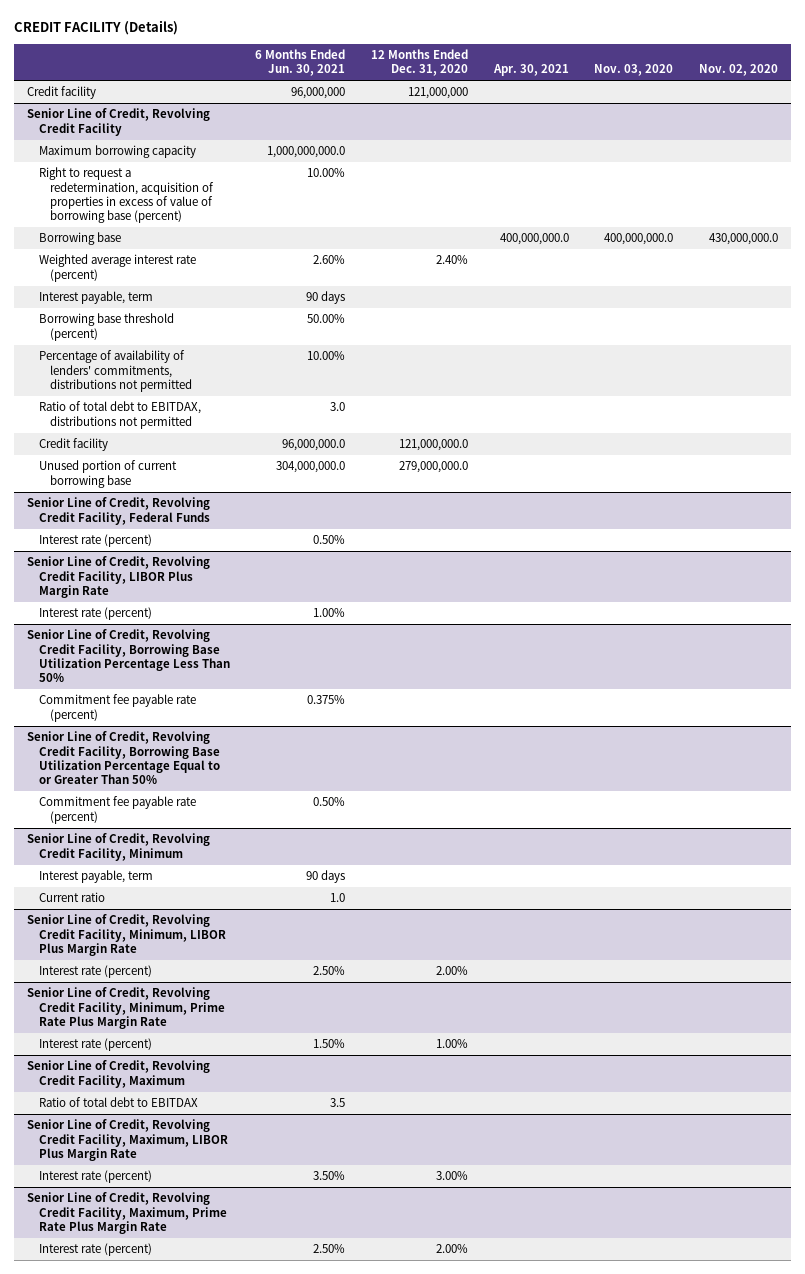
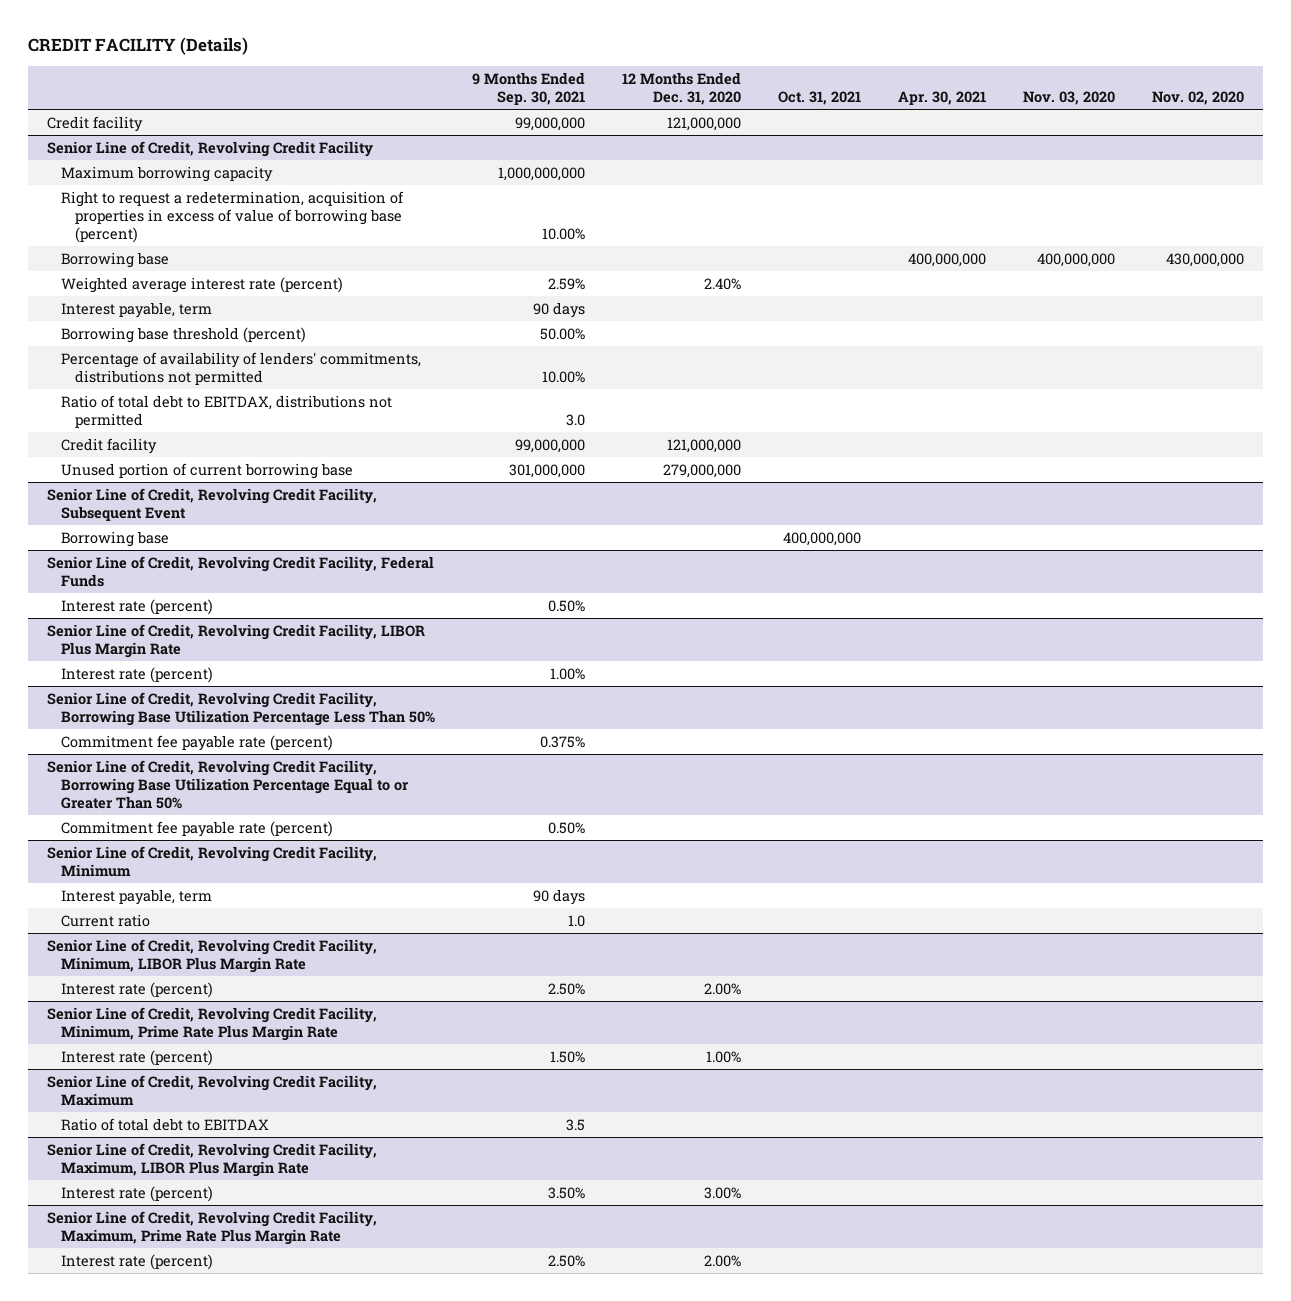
[255,48,346,77] 6 Months Ended Jun. 30, 2021 -> none
none -> [471,71,585,105] 9 Months Ended Sep. 30, 2021
none -> [778,90,862,105] Oct. 31, 2021
[499,233,569,246] 400,000,000.0 -> [908,252,987,267] 400,000,000
[604,233,674,246] 400,000,000.0 -> [1037,252,1116,267] 400,000,000
[708,233,778,246] 430,000,000.0 -> [1166,252,1245,267] 430,000,000
[398,439,468,452] 121,000,000.0 -> [666,438,741,453] 121,000,000
[398,461,468,474] 279,000,000.0 -> [662,463,741,478] 279,000,000
none -> [46,487,377,521] Senior Line of Credit, Revolving Credit Facility, Subsequent Event
none -> [60,530,169,547] Borrowing base

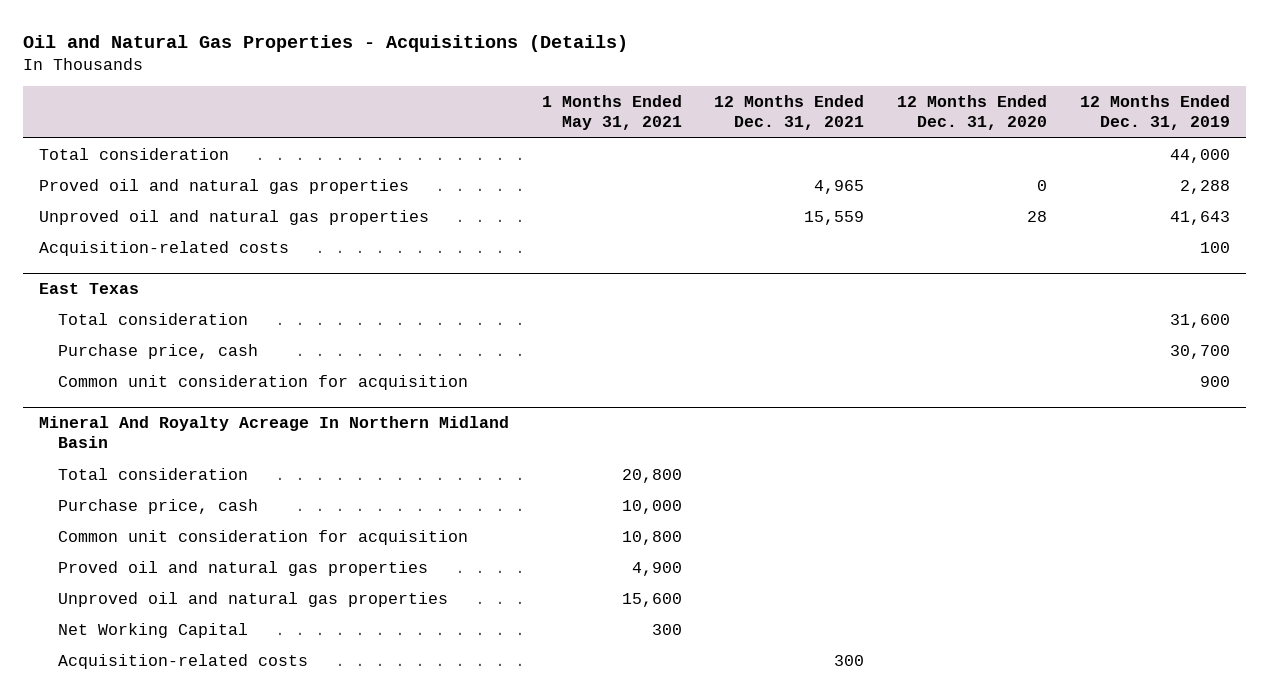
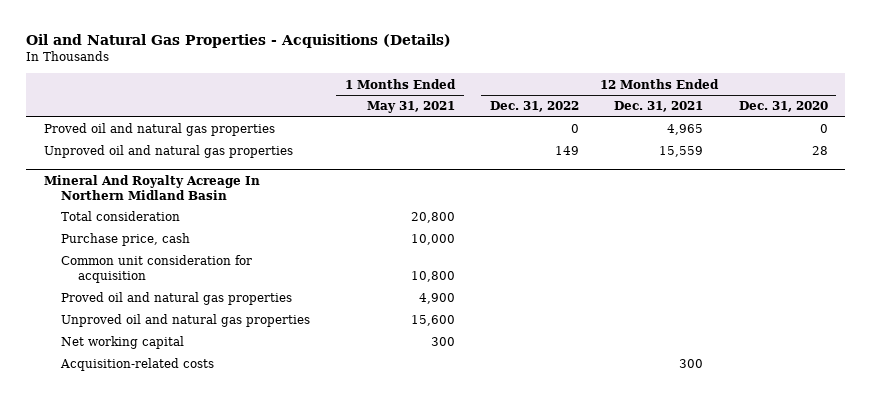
[1079,95,1230,131] 12 Months Ended Dec. 31, 2019 -> none
none -> [490,101,580,113] Dec. 31, 2022
[38,147,229,160] Total consideration -> none
[38,240,289,256] Acquisition-related costs -> none
[38,283,139,295] East Texas -> none
[57,312,248,325] Total consideration -> none
[57,343,258,359] Purchase price, cash -> none
[57,374,468,390] Common unit consideration for acquisition -> none
[57,622,248,638] Net Working Capital -> [60,336,184,350] Net working capital

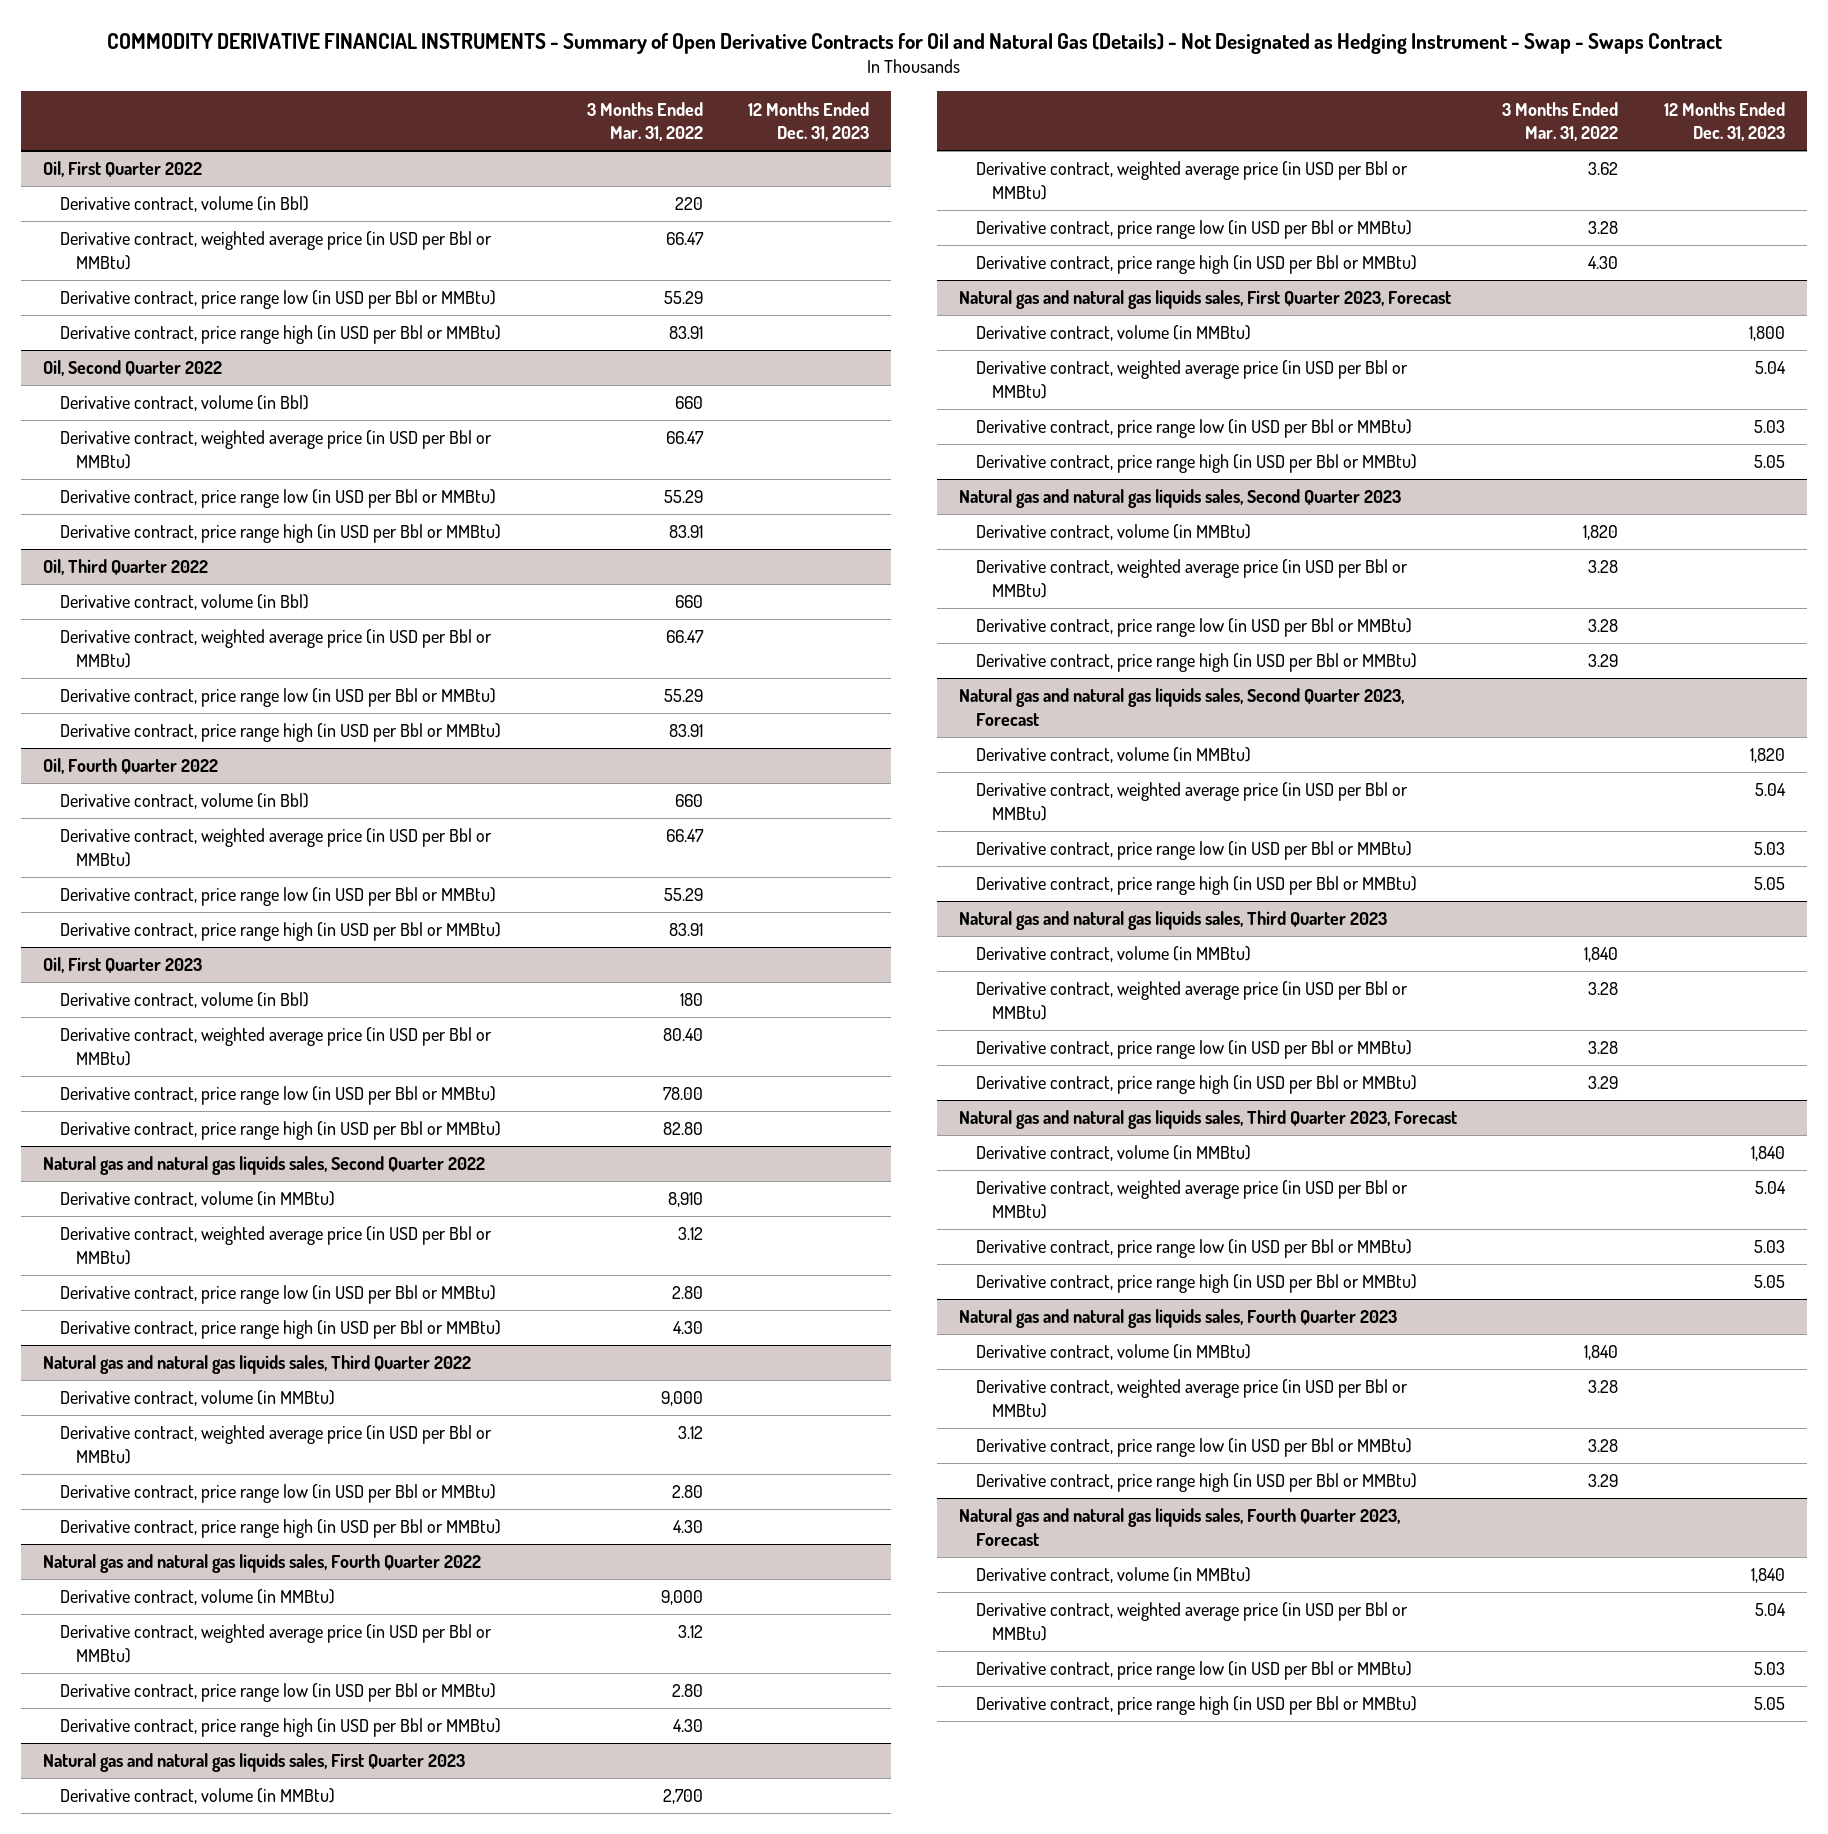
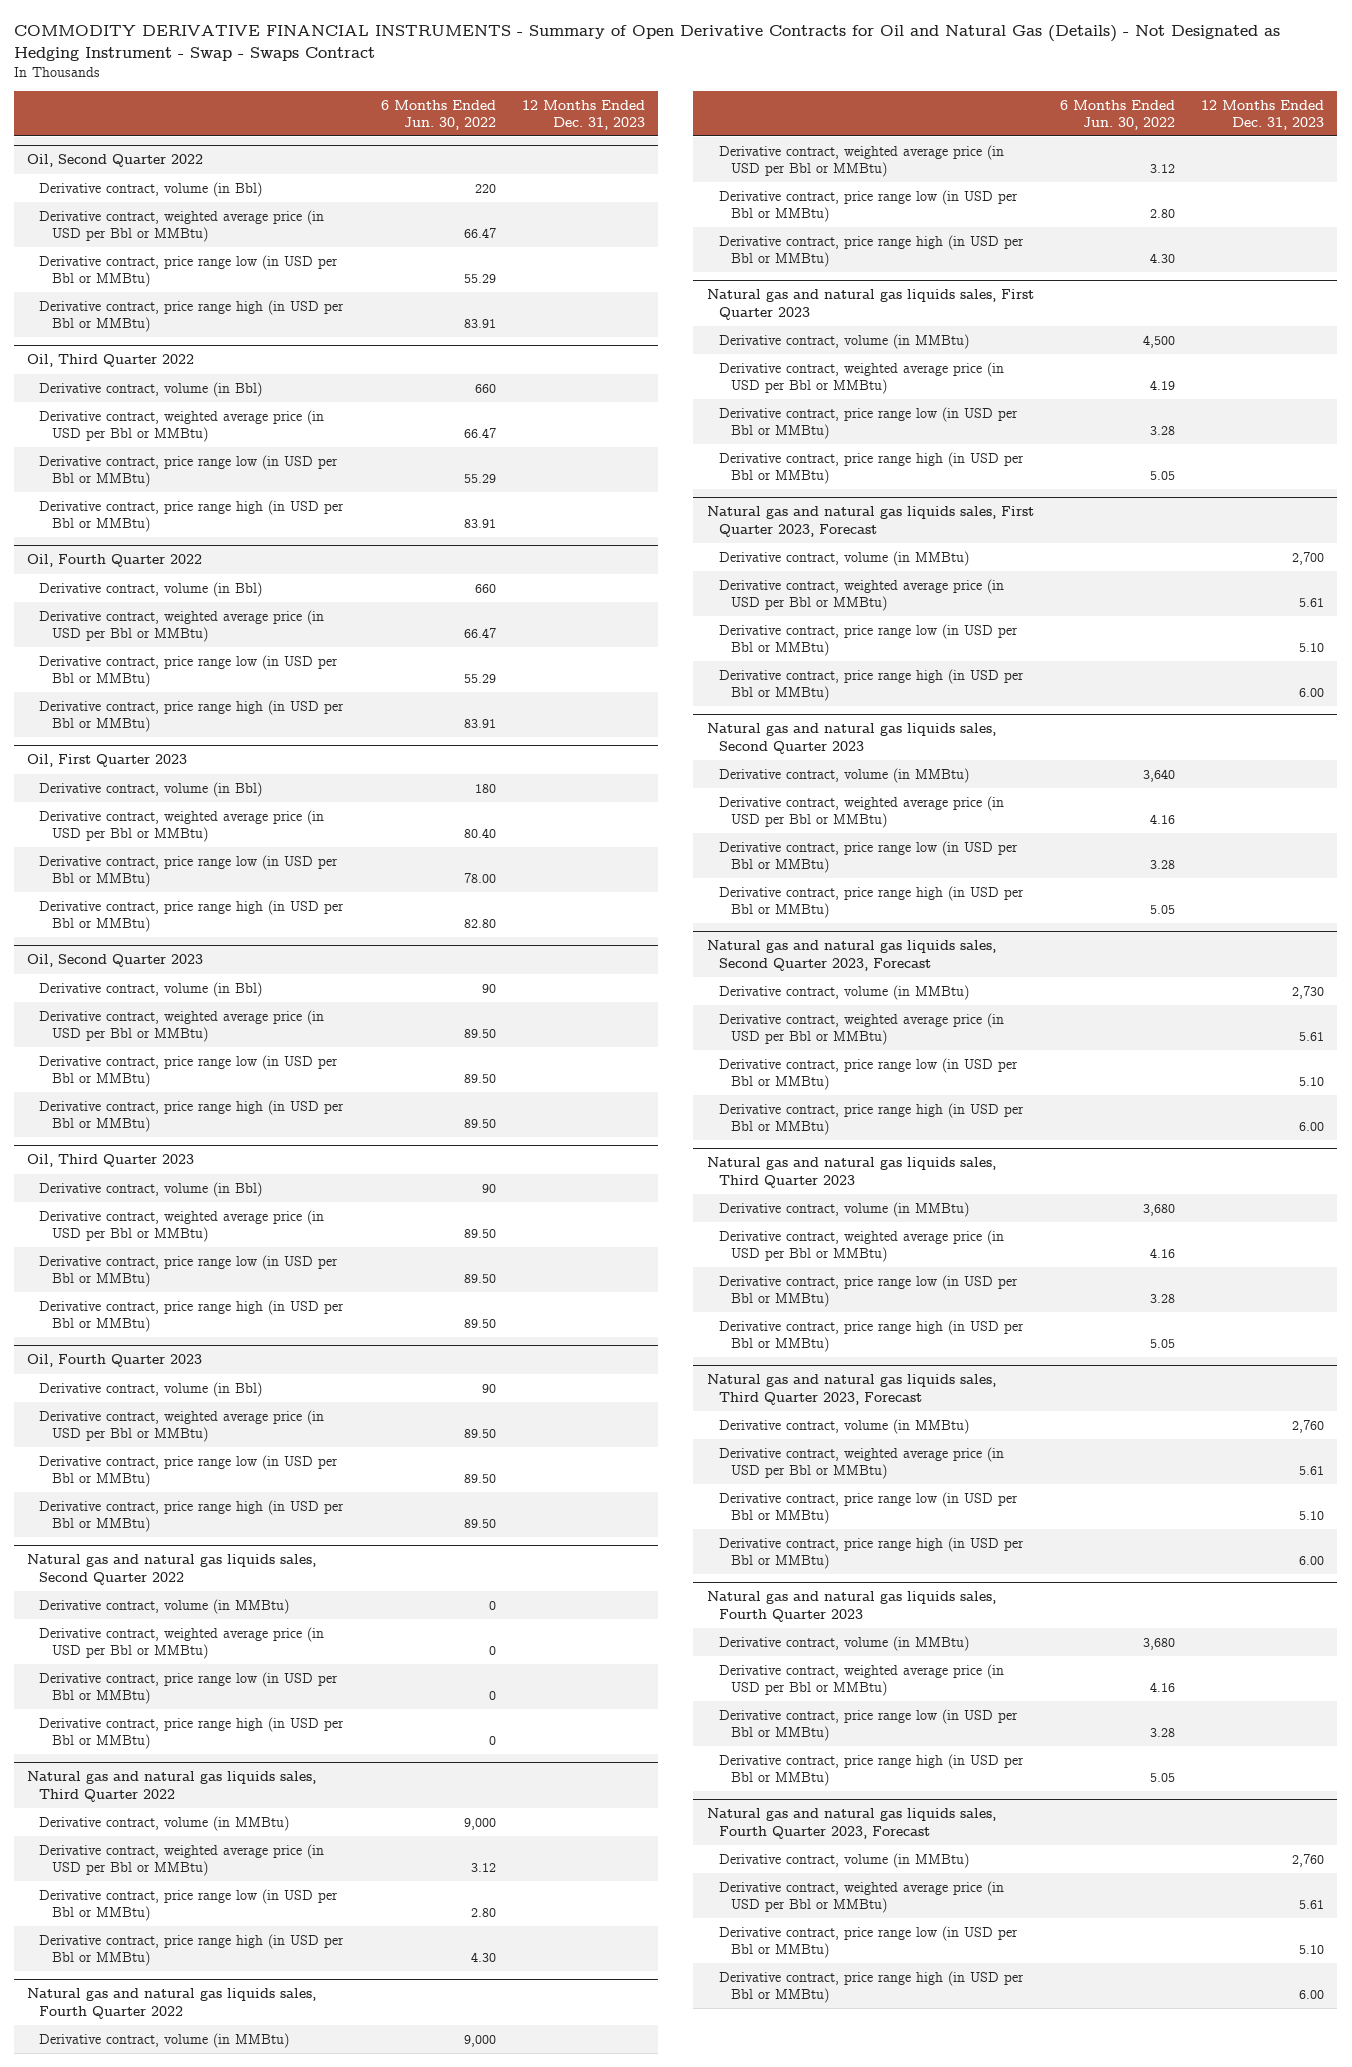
[586,101,703,142] 3 Months Ended Mar. 31, 2022 -> none
none -> [380,99,496,130] 6 Months Ended Jun. 30, 2022
[43,161,203,178] Oil, First Quarter 2022 -> none
[59,196,309,213] Derivative contract, volume (in Bbl) -> none
[59,231,492,270] Derivative contract, weighted average price (in USD per Bbl or MMBtu) -> none
[59,290,496,310] Derivative contract, price range low (in USD per Bbl or MMBtu) -> none
[59,325,501,345] Derivative contract, price range high (in USD per Bbl or MMBtu) -> none
none -> [27,954,204,968] Oil, Second Quarter 2023
none -> [39,981,263,997] Derivative contract, volume (in Bbl)
none -> [39,1009,325,1043] Derivative contract, weighted average price (in USD per Bbl or MMBtu)
none -> [39,1054,339,1088] Derivative contract, price range low (in USD per Bbl or MMBtu)
none -> [39,1099,345,1133] Derivative contract, price range high (in USD per Bbl or MMBtu)
none -> [27,1154,195,1168] Oil, Third Quarter 2023
none -> [39,1181,263,1197] Derivative contract, volume (in Bbl)
none -> [39,1209,325,1243] Derivative contract, weighted average price (in USD per Bbl or MMBtu)
none -> [39,1254,339,1288] Derivative contract, price range low (in USD per Bbl or MMBtu)
none -> [39,1299,345,1333] Derivative contract, price range high (in USD per Bbl or MMBtu)
none -> [27,1354,203,1368] Oil, Fourth Quarter 2023
none -> [39,1381,263,1397] Derivative contract, volume (in Bbl)
none -> [39,1409,325,1443] Derivative contract, weighted average price (in USD per Bbl or MMBtu)
none -> [39,1454,339,1488] Derivative contract, price range low (in USD per Bbl or MMBtu)
none -> [39,1499,345,1533] Derivative contract, price range high (in USD per Bbl or MMBtu)
[1748,326,1785,342] 1,800 -> [1292,551,1325,565] 2,700
[1754,361,1786,375] 5.04 -> [1299,598,1325,608] 5.61
[1753,420,1785,434] 5.03 -> [1299,643,1325,653] 5.10
[1753,455,1785,469] 5.05 -> [1299,688,1325,698] 6.00
[1749,748,1785,764] 1,820 -> [1292,985,1325,999] 2,730
[1754,783,1786,797] 5.04 -> [1299,1032,1325,1042] 5.61
[1753,842,1785,856] 5.03 -> [1299,1077,1325,1087] 5.10
[1753,877,1785,891] 5.05 -> [1299,1122,1325,1132] 6.00
[1750,1146,1785,1162] 1,840 -> [1292,1419,1325,1433] 2,760
[1754,1181,1786,1195] 5.04 -> [1299,1466,1325,1476] 5.61
[1753,1240,1785,1254] 5.03 -> [1299,1511,1325,1521] 5.10
[1753,1275,1785,1289] 5.05 -> [1299,1556,1325,1566] 6.00
[1750,1568,1785,1584] 1,840 -> [1292,1853,1325,1867] 2,760
[1754,1603,1786,1617] 5.04 -> [1299,1900,1325,1910] 5.61
[1753,1662,1785,1676] 5.03 -> [1299,1945,1325,1955] 5.10
[1753,1697,1785,1711] 5.05 -> [1299,1990,1325,2000] 6.00

